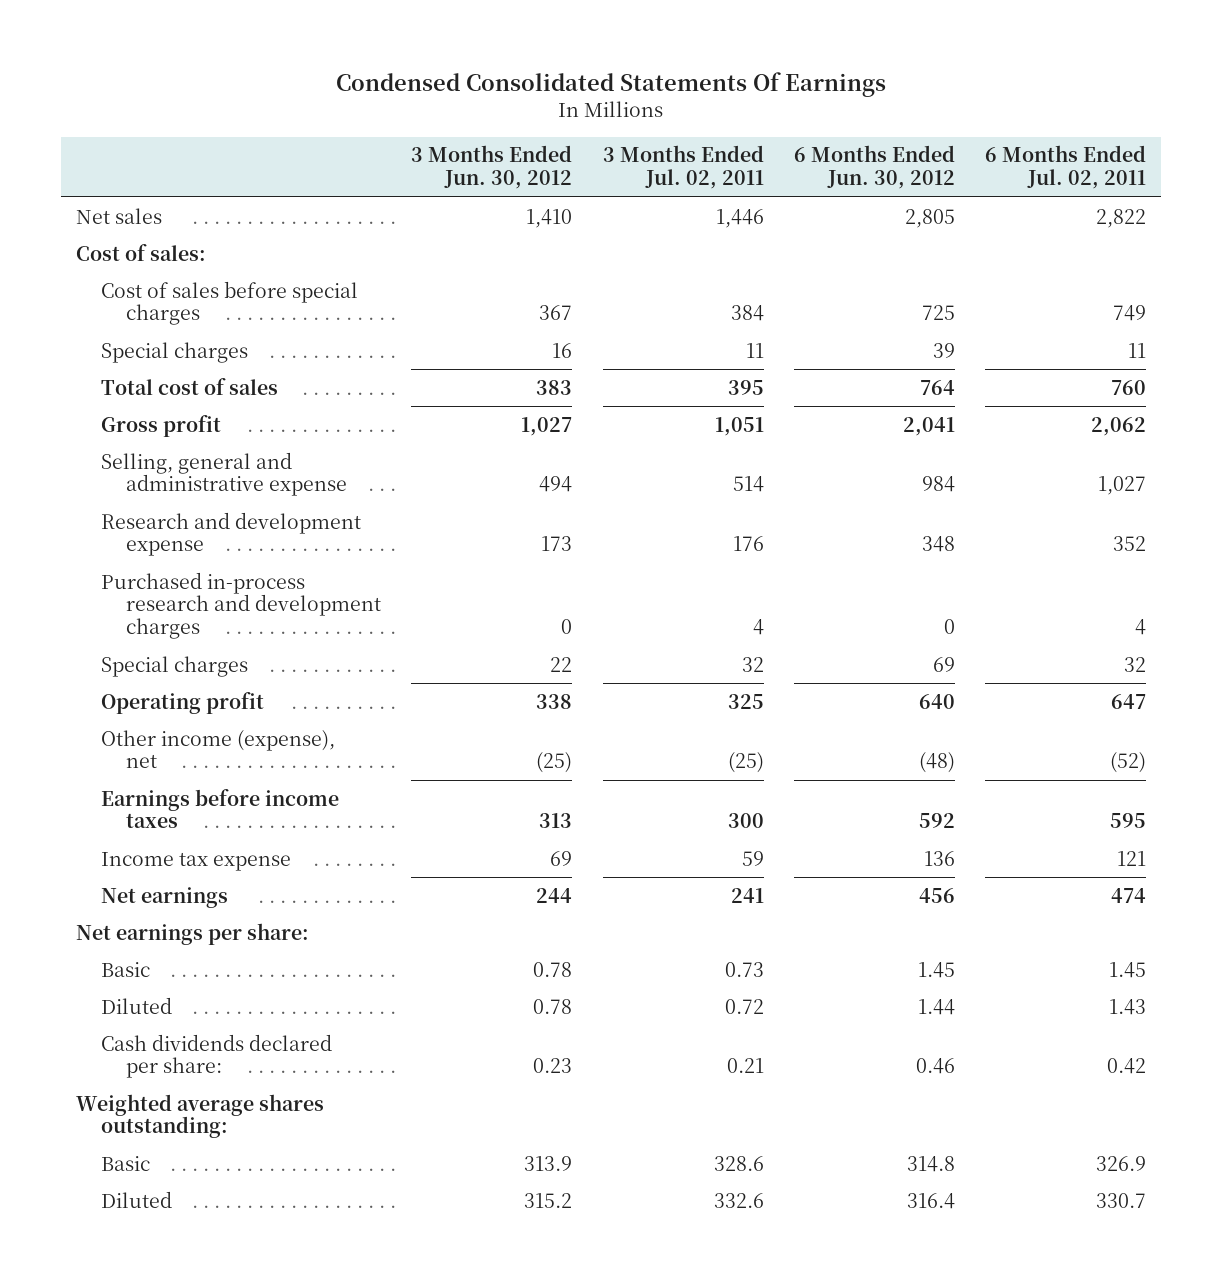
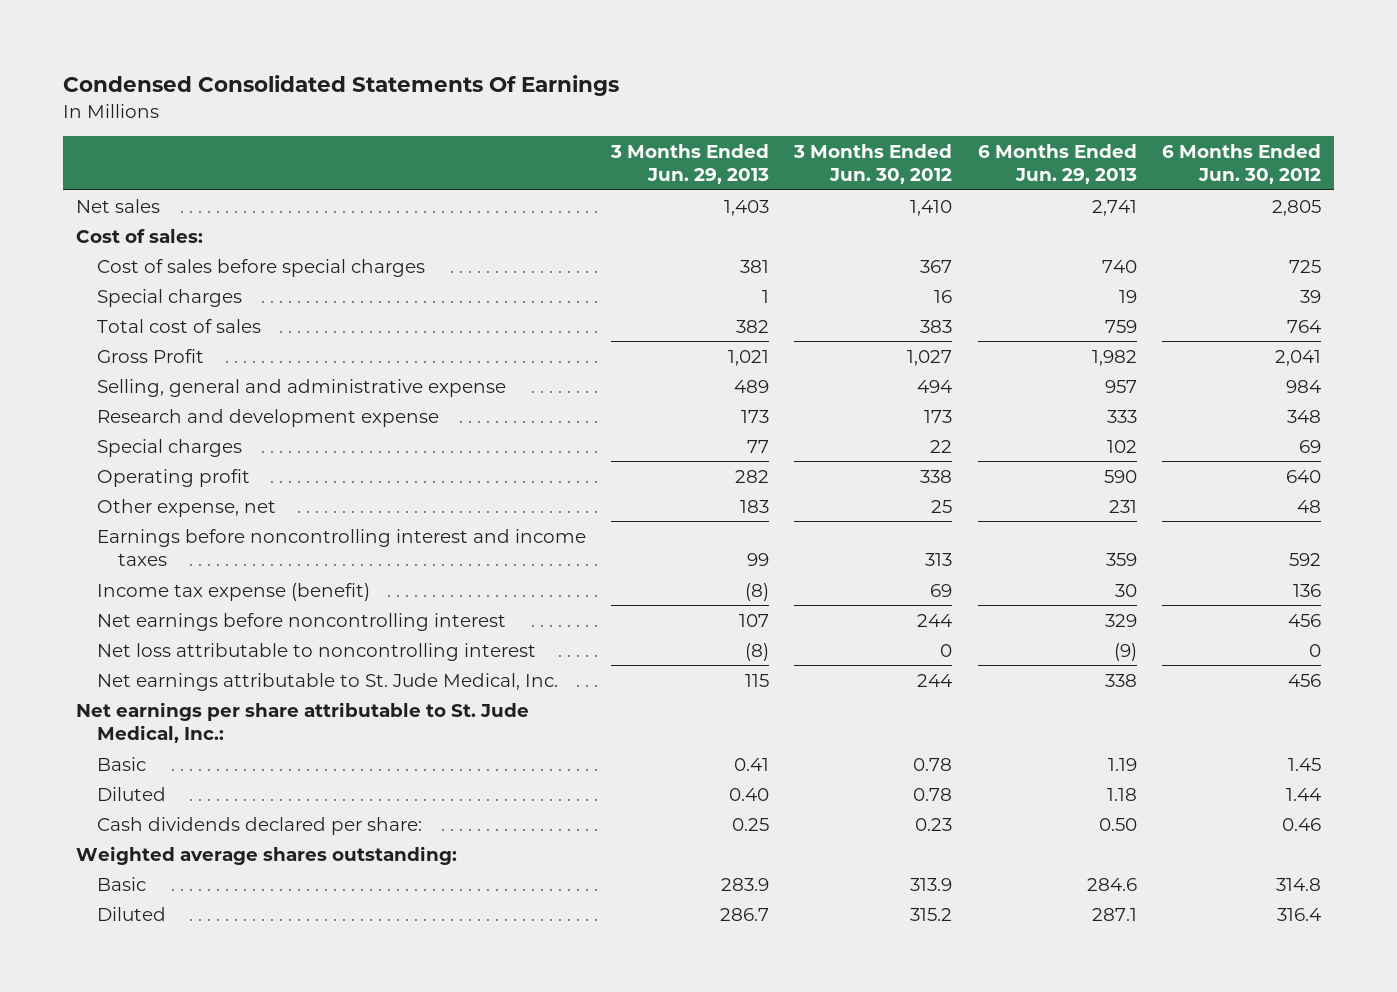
[602,145,764,190] 3 Months Ended Jul. 02, 2011 -> none
[984,145,1146,190] 6 Months Ended Jul. 02, 2011 -> none
none -> [610,143,770,185] 3 Months Ended Jun. 29, 2013
none -> [977,143,1137,185] 6 Months Ended Jun. 29, 2013
[101,414,222,437] Gross profit -> [96,348,204,363] Gross Profit
[101,571,382,640] Purchased in-process research and development charges -> none
[101,729,336,769] Other income (expense), net -> [96,498,276,517] Other expense, net
[536,752,573,774] (25) -> [931,499,953,513] 25
[918,752,955,774] (48) -> [1296,499,1321,513] 48
[101,788,340,829] Earnings before income taxes -> [96,528,586,567] Earnings before noncontrolling interest and income taxes
[101,851,292,871] Income tax expense -> [96,582,370,601] Income tax expense (benefit)
none -> [96,612,506,631] Net earnings before noncontrolling interest
none -> [96,642,536,661] Net loss attributable to noncontrolling interest
[101,886,229,908] Net earnings -> [96,672,558,691] Net earnings attributable to St. Jude Medical, Inc.
[76,922,310,945] Net earnings per share: -> [75,701,529,744] Net earnings per share attributable to St. Jude Medical, Inc.:

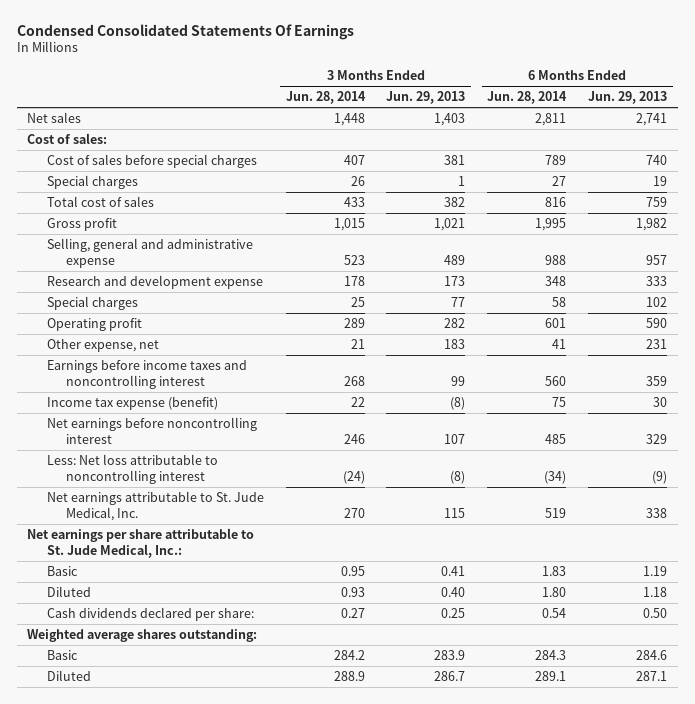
[793,143,953,185] 3 Months Ended Jun. 30, 2012 -> none
[1161,143,1321,185] 6 Months Ended Jun. 30, 2012 -> none
none -> [285,91,366,105] Jun. 28, 2014
none -> [487,91,568,105] Jun. 28, 2014
[96,348,204,363] Gross Profit -> [46,218,117,232] Gross profit
[96,528,586,567] Earnings before noncontrolling interest and income taxes -> [46,360,247,390] Earnings before income taxes and noncontrolling interest
[96,642,536,661] Net loss attributable to noncontrolling interest -> [46,454,218,485] Less: Net loss attributable to noncontrolling interest

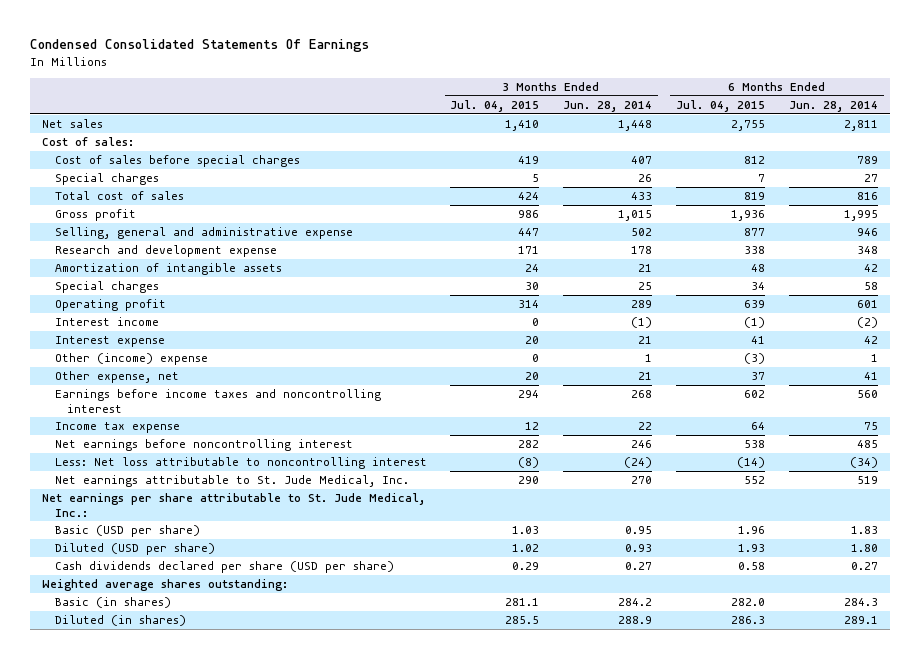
[386,91,466,105] Jun. 29, 2013 -> none
[588,91,668,105] Jun. 29, 2013 -> none
none -> [450,99,540,112] Jul. 04, 2015
none -> [676,99,766,112] Jul. 04, 2015
[343,255,365,266] 523 -> [631,228,653,237] 502
[545,255,567,266] 988 -> [856,228,878,237] 946
none -> [54,263,282,276] Amortization of intangible assets
none -> [54,317,159,327] Interest income
none -> [54,336,165,348] Interest expense
none -> [54,353,208,366] Other (income) expense
[46,397,218,411] Income tax expense (benefit) -> [54,422,180,434] Income tax expense
[46,566,78,577] Basic -> [54,525,200,538] Basic (USD per share)
[46,586,91,598] Diluted -> [54,543,215,556] Diluted (USD per share)
[46,607,254,622] Cash dividends declared per share: -> [54,561,394,574] Cash dividends declared per share (USD per share)
[542,608,567,619] 0.54 -> [850,562,878,571] 0.27
[46,650,78,661] Basic -> [54,597,171,609] Basic (in shares)
[46,670,91,682] Diluted -> [54,615,186,627] Diluted (in shares)

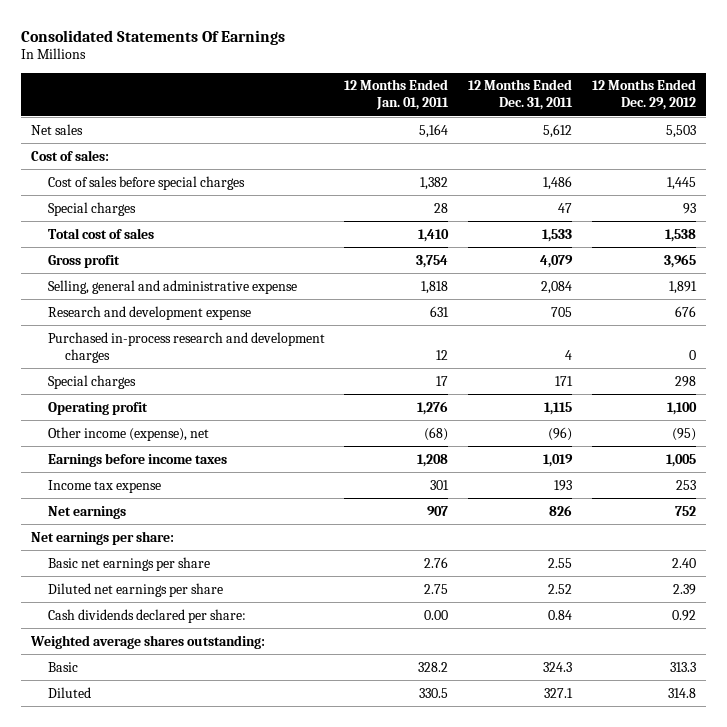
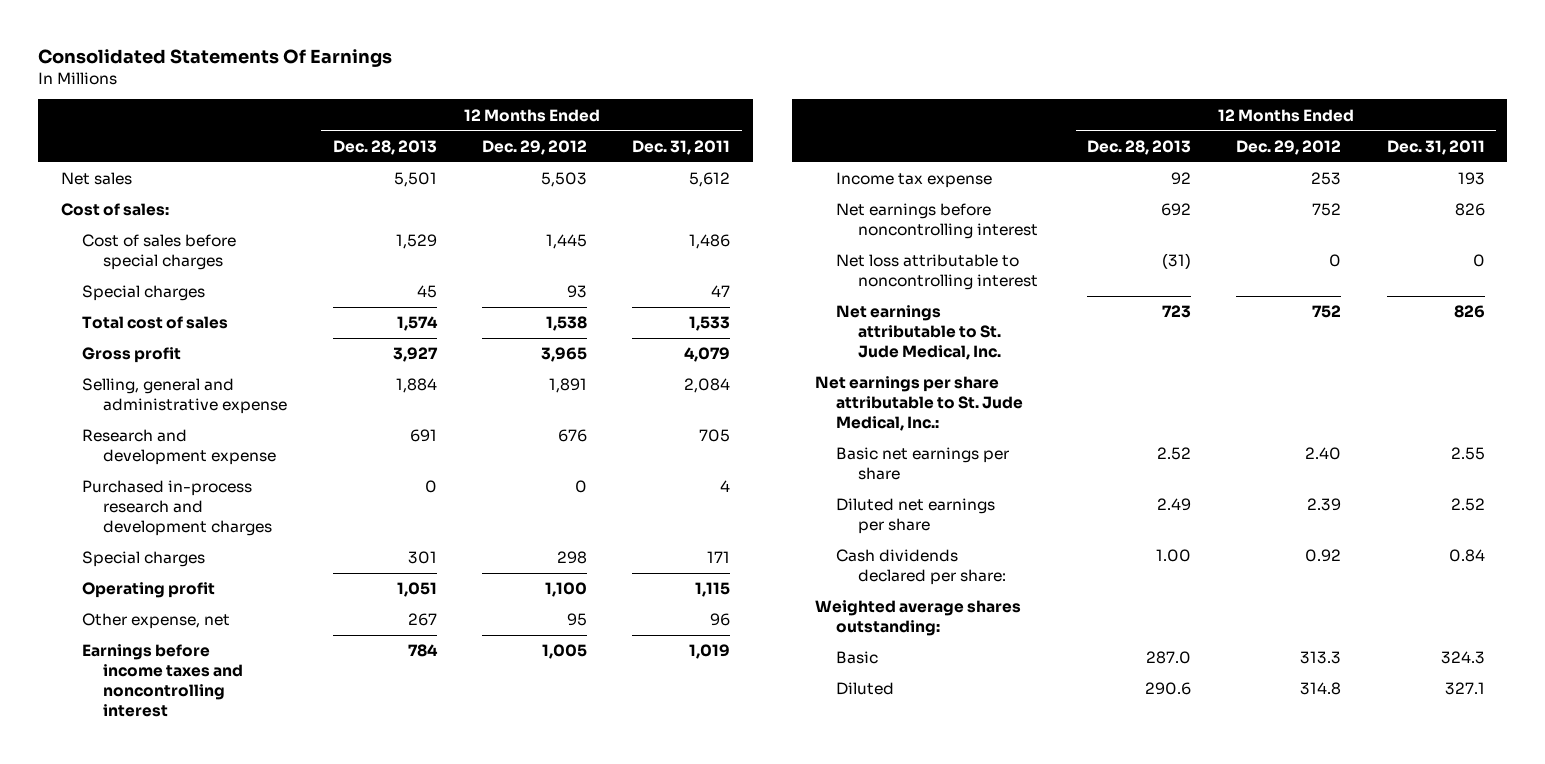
[344,79,450,111] 12 Months Ended Jan. 01, 2011 -> none
none -> [332,140,437,156] Dec. 28, 2013
[47,426,209,441] Other income (expense), net -> [82,613,231,630] Other expense, net
[548,426,573,441] (96) -> [710,613,731,627] 96
[671,427,696,441] (95) -> [567,613,588,627] 95
[47,452,227,467] Earnings before income taxes -> [82,644,244,718] Earnings before income taxes and noncontrolling interest
none -> [836,203,1038,240] Net earnings before noncontrolling interest
none -> [836,254,1038,291] Net loss attributable to noncontrolling interest
[47,505,126,519] Net earnings -> [836,305,1001,361] Net earnings attributable to St. Jude Medical, Inc.
[30,530,174,545] Net earnings per share: -> [814,376,1024,432] Net earnings per share attributable to St. Jude Medical, Inc.:

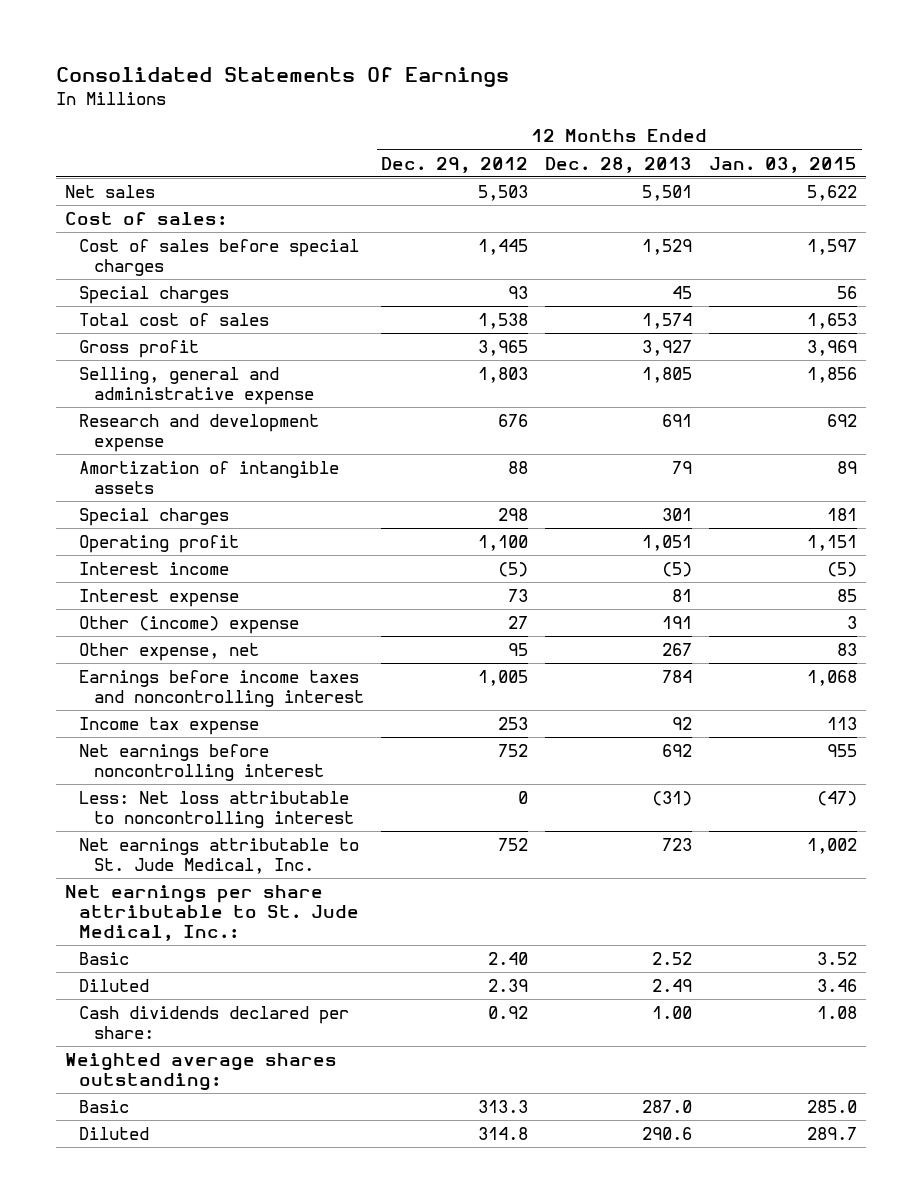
[632,140,731,156] Dec. 31, 2011 -> none
none -> [709,156,858,173] Jan. 03, 2015
[395,378,437,394] 1,884 -> [642,367,693,384] 1,805
[549,378,588,394] 1,891 -> [477,367,528,384] 1,803
[82,480,273,537] Purchased in-process research and development charges -> none
none -> [79,461,340,495] Amortization of intangible assets
none -> [79,562,230,576] Interest income
none -> [79,589,240,608] Interest expense
none -> [79,616,300,635] Other (income) expense
[836,254,1038,291] Net loss attributable to noncontrolling interest -> [79,791,354,829] Less: Net loss attributable to noncontrolling interest
[836,447,1010,481] Basic net earnings per share -> [79,952,130,966] Basic
[836,498,996,535] Diluted net earnings per share -> [79,979,150,993] Diluted

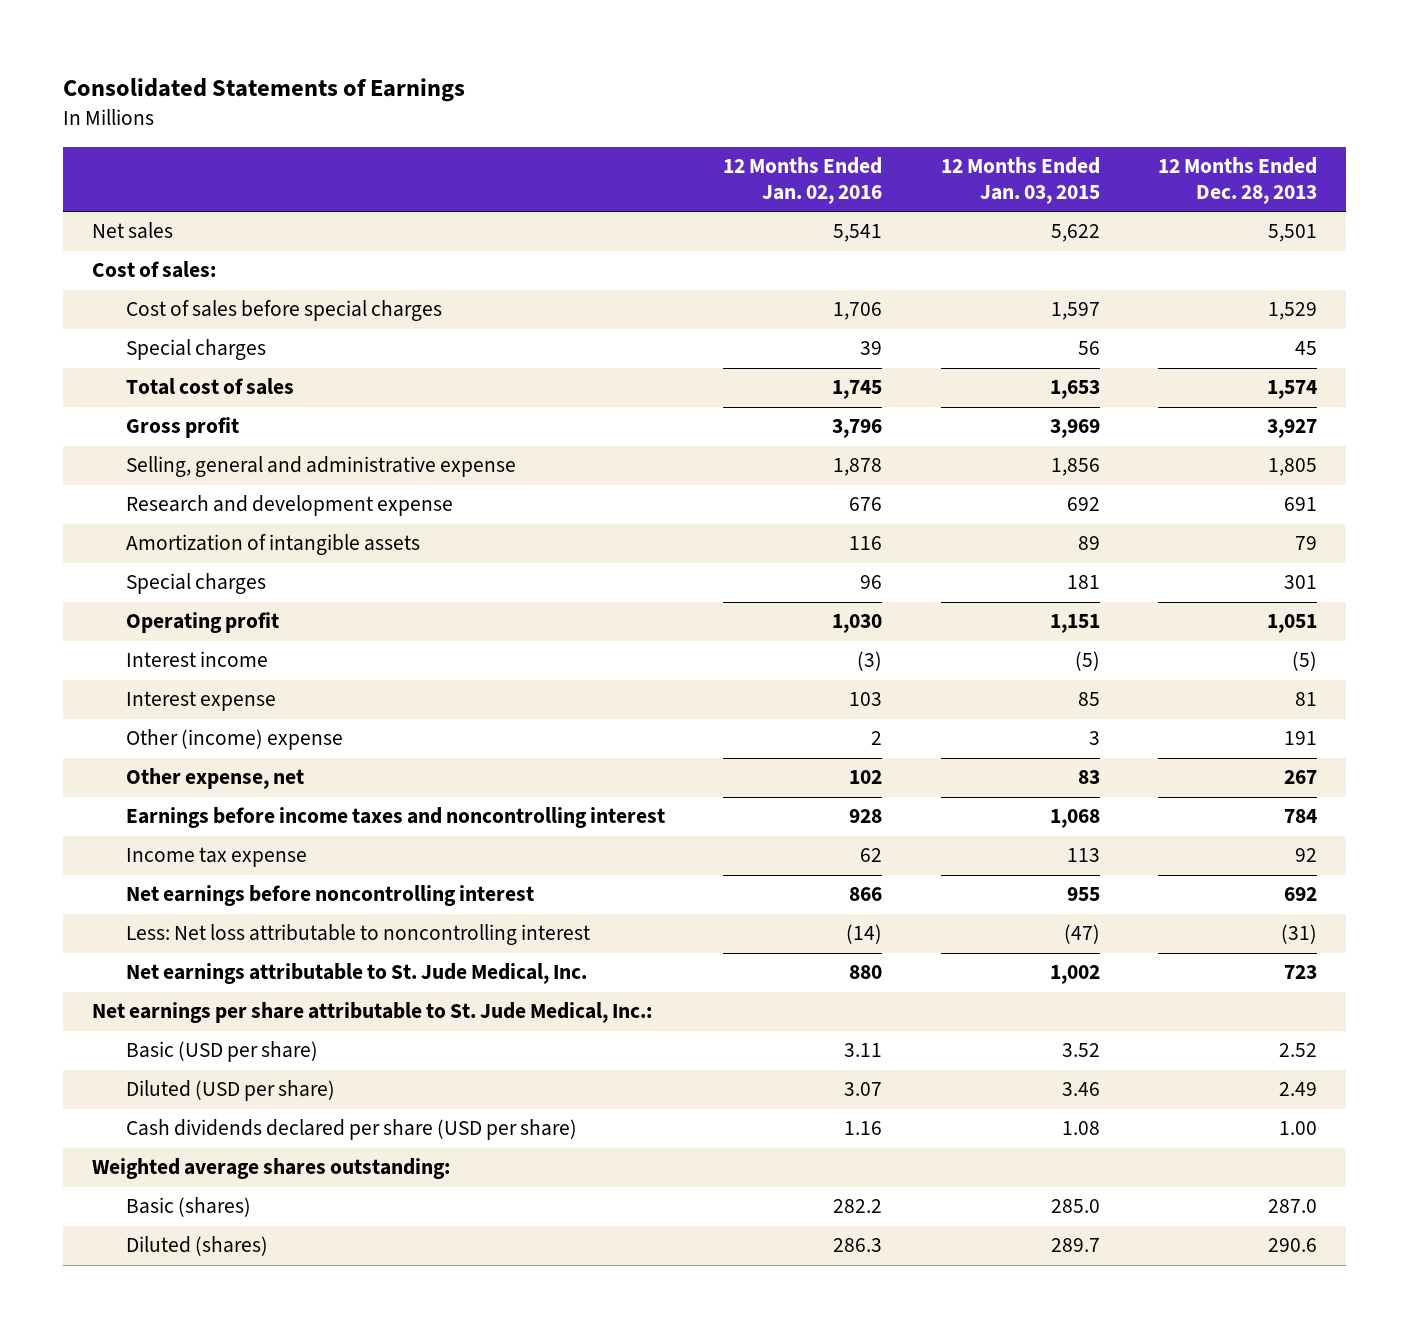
[55,67,509,88] Consolidated Statements Of Earnings -> [63,78,466,103] Consolidated Statements of Earnings
[380,156,528,173] Dec. 29, 2012 -> none
none -> [723,157,883,204] 12 Months Ended Jan. 02, 2016
[79,952,130,966] Basic -> [126,1041,319,1063] Basic (USD per share)
[79,979,150,993] Diluted -> [126,1080,336,1102] Diluted (USD per share)
[79,1006,350,1040] Cash dividends declared per share: -> [126,1119,578,1141] Cash dividends declared per share (USD per share)
[79,1100,130,1114] Basic -> [126,1197,252,1218] Basic (shares)
[79,1127,150,1141] Diluted -> [126,1236,269,1257] Diluted (shares)

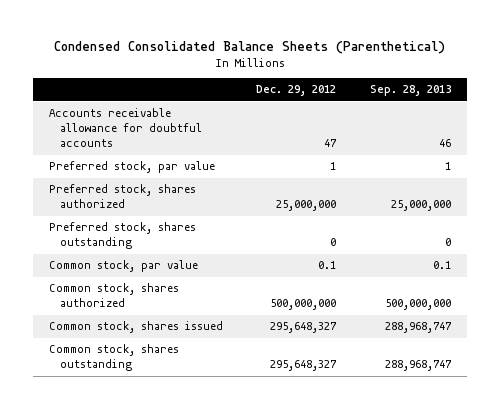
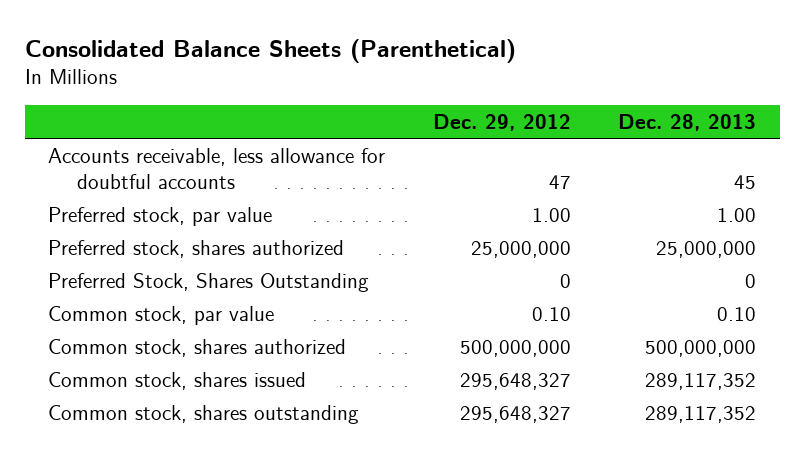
[53,40,445,54] Condensed Consolidated Balance Sheets (Parenthetical) -> [24,38,516,63] Consolidated Balance Sheets (Parenthetical)
[369,85,451,97] Sep. 28, 2013 -> none
none -> [618,113,757,131] Dec. 28, 2013
[49,108,203,148] Accounts receivable allowance for doubtful accounts -> [48,147,386,189] Accounts receivable, less allowance for doubtful accounts
[330,162,337,171] 1 -> [531,207,571,222] 1.00
[49,222,197,250] Preferred stock, shares outstanding -> [48,272,370,292] Preferred Stock, Shares Outstanding
[318,261,337,270] 0.1 -> [531,306,571,321] 0.10

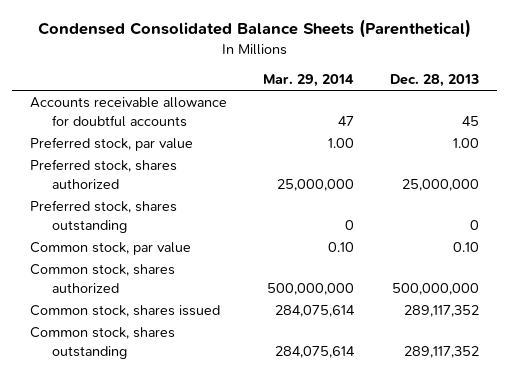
[24,38,516,63] Consolidated Balance Sheets (Parenthetical) -> [37,19,471,39] Condensed Consolidated Balance Sheets (Parenthetical)
[432,113,571,131] Dec. 29, 2012 -> none
none -> [263,74,355,88] Mar. 29, 2014
[48,147,386,189] Accounts receivable, less allowance for doubtful accounts -> [29,97,227,127] Accounts receivable allowance for doubtful accounts
[48,272,370,292] Preferred Stock, Shares Outstanding -> [29,200,177,233] Preferred stock, shares outstanding

